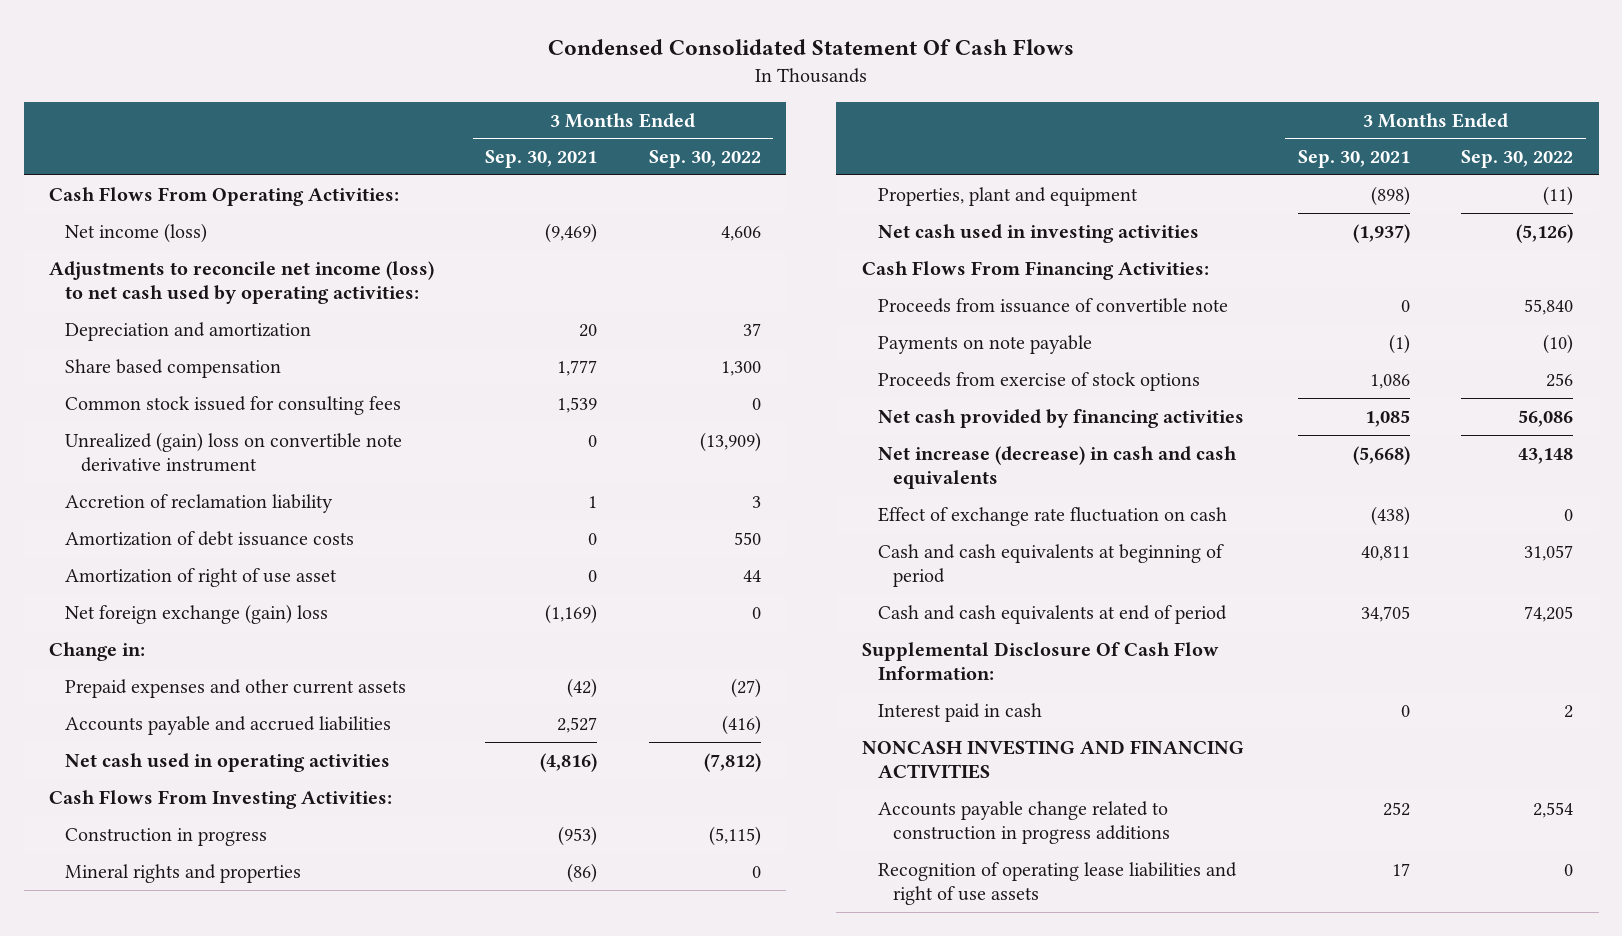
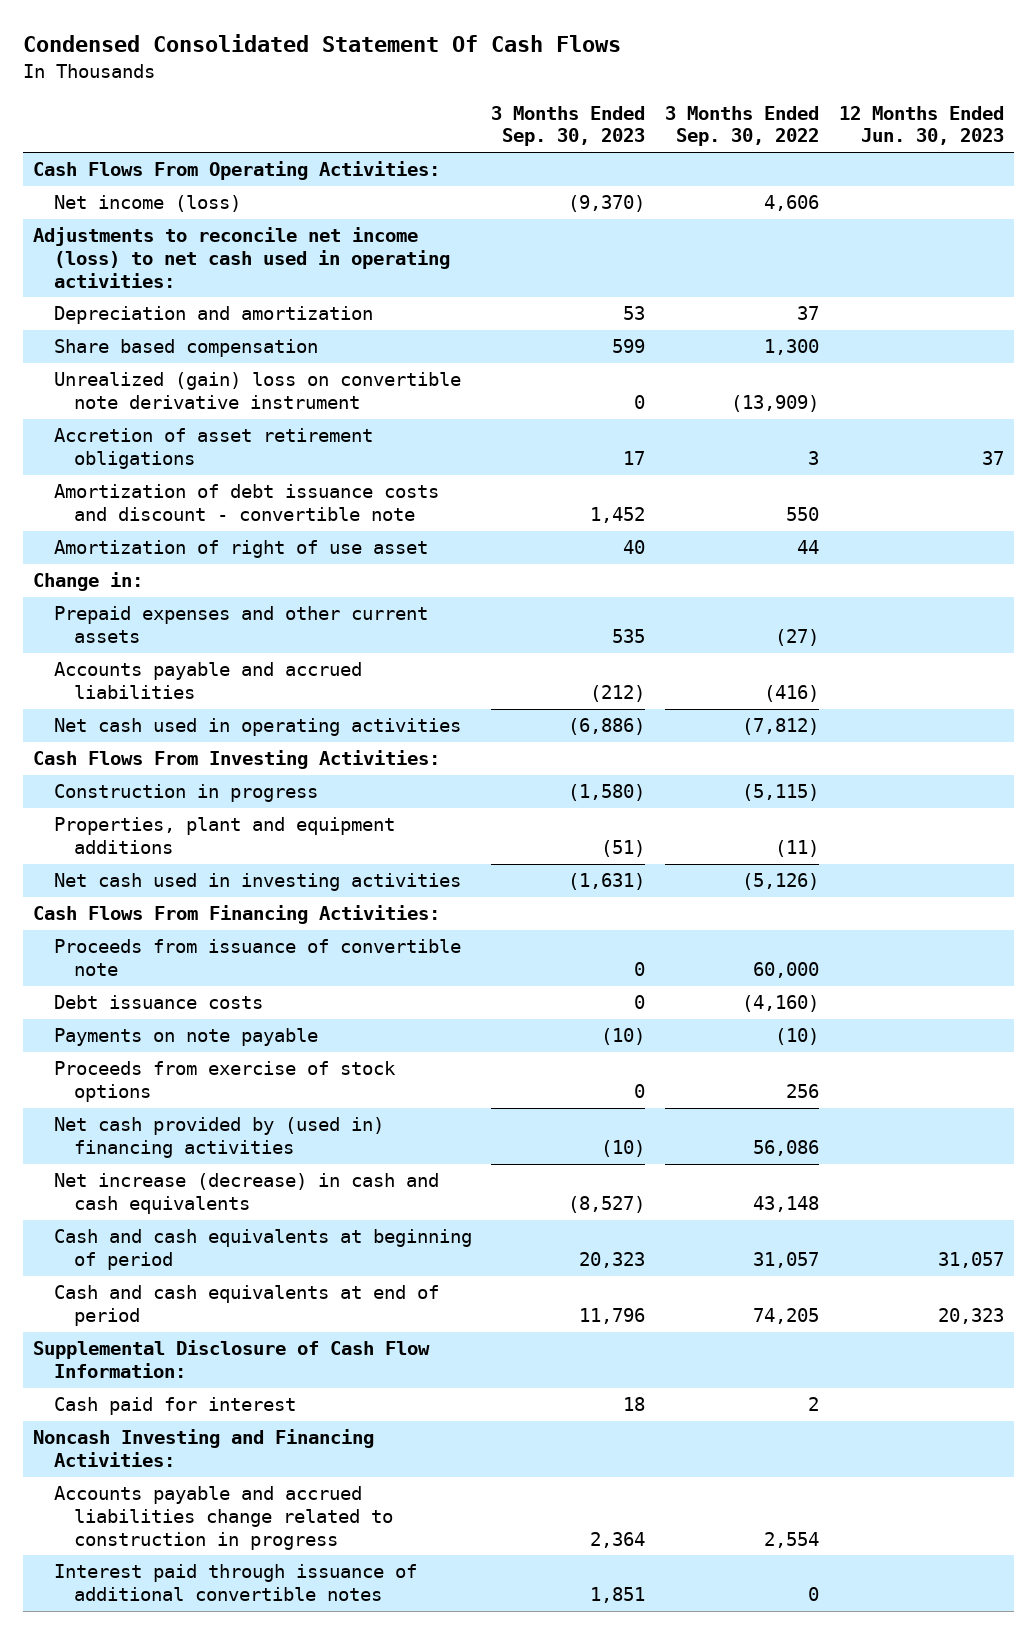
[485,150,598,169] Sep. 30, 2021 -> none
none -> [491,105,646,147] 3 Months Ended Sep. 30, 2023
none -> [838,105,1004,146] 12 Months Ended Jun. 30, 2023
[49,260,435,305] Adjustments to reconcile net income (loss) to net cash used by operating activities: -> [32,227,450,288] Adjustments to reconcile net income (loss) to net cash used in operating activities:
[65,395,402,415] Common stock issued for consulting fees -> none
[65,493,334,513] Accretion of reclamation liability -> none
none -> [53,428,373,469] Accretion of asset retirement obligations
[65,530,355,546] Amortization of debt issuance costs -> [53,484,439,521] Amortization of debt issuance costs and discount - convertible note
[65,603,329,624] Net foreign exchange (gain) loss -> none
[65,863,302,883] Mineral rights and properties -> none
[877,186,1138,206] Properties, plant and equipment -> [53,817,395,854] Properties, plant and equipment additions
[1524,298,1574,315] 55,840 -> [753,961,820,978] 60,000
none -> [53,995,263,1010] Debt issuance costs
[877,408,1244,428] Net cash provided by financing activities -> [53,1117,384,1158] Net cash provided by (used in) financing activities
[877,506,1227,526] Effect of exchange rate fluctuation on cash -> none
[877,861,1237,906] Recognition of operating lease liabilities and right of use assets -> none
[861,641,1219,681] Supplemental Disclosure Of Cash Flow Information: -> [32,1340,430,1378] Supplemental Disclosure of Cash Flow Information:
[877,702,1042,722] Interest paid in cash -> [53,1397,296,1416] Cash paid for interest
[861,739,1244,780] NONCASH INVESTING AND FINANCING ACTIVITIES -> [32,1429,374,1467] Noncash Investing and Financing Activities:
[877,800,1171,845] Accounts payable change related to construction in progress additions -> [53,1486,394,1550] Accounts payable and accrued liabilities change related to construction in progress
none -> [53,1564,417,1601] Interest paid through issuance of additional convertible notes

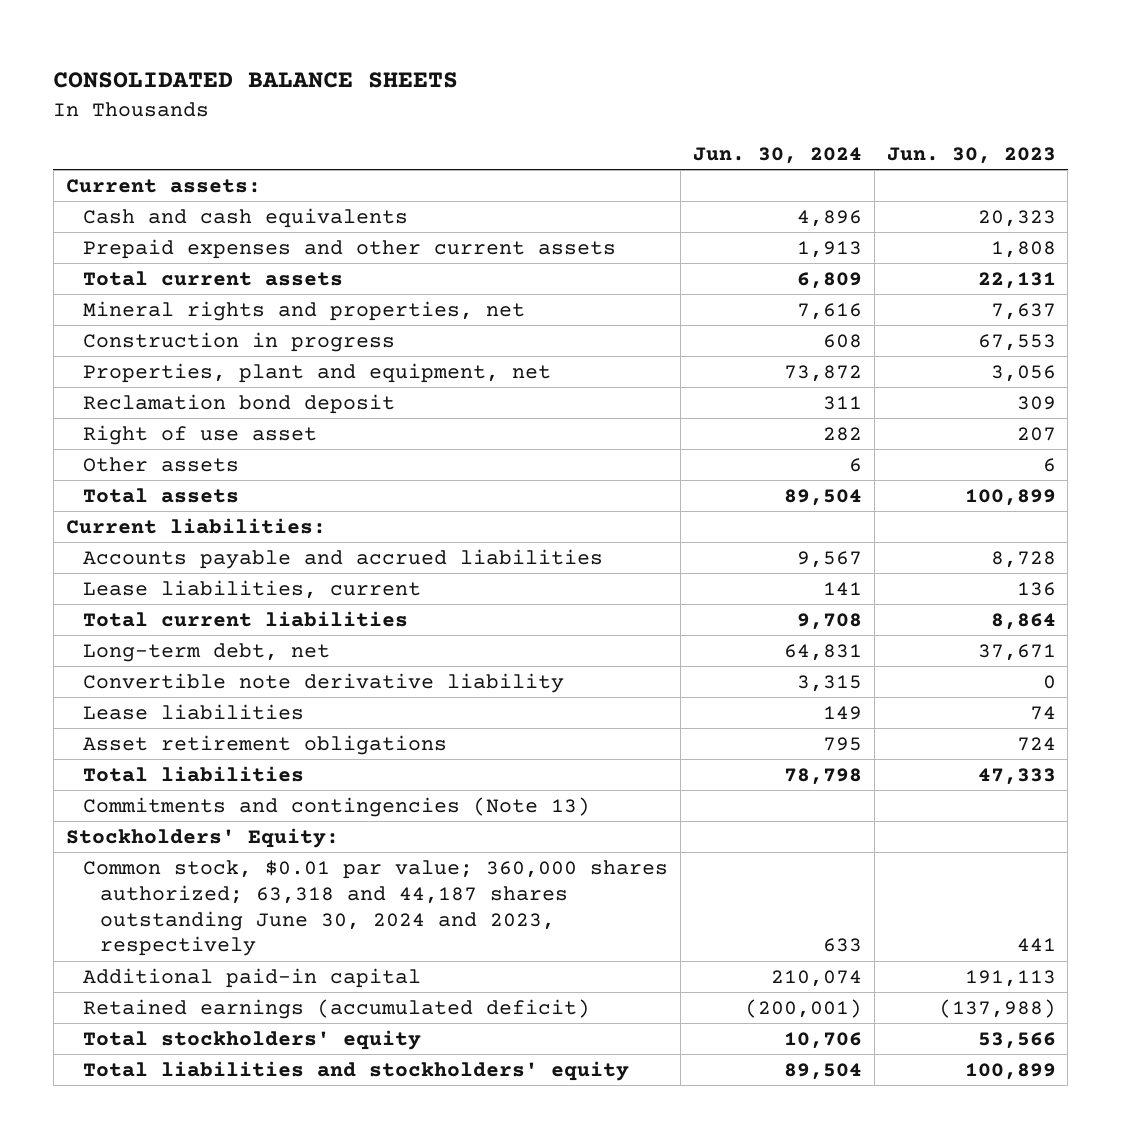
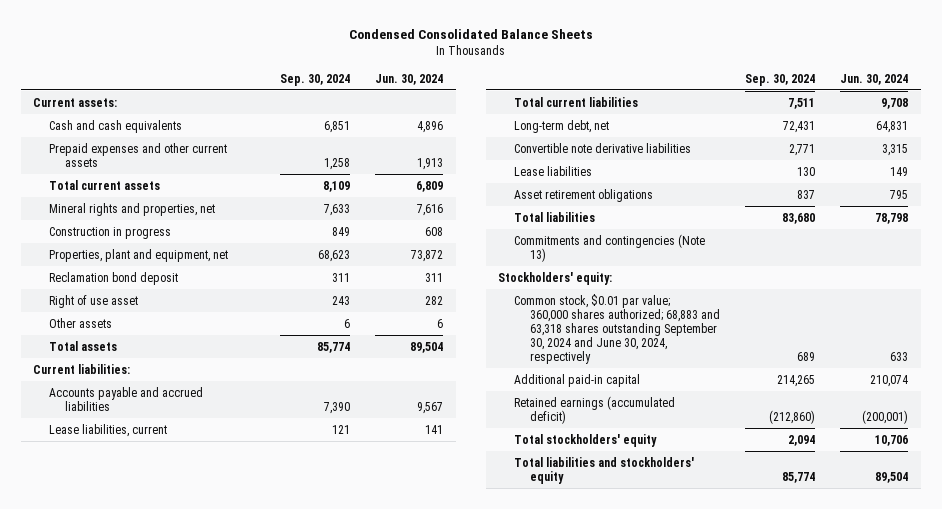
[53,72,459,89] CONSOLIDATED BALANCE SHEETS -> [348,29,593,40] Condensed Consolidated Balance Sheets
[886,147,1056,165] Jun. 30, 2023 -> none
none -> [280,73,351,86] Sep. 30, 2024
[83,672,565,693] Convertible note derivative liability -> [514,142,692,153] Convertible note derivative liabilities
[65,827,339,848] Stockholders' Equity: -> [498,271,613,285] Stockholders' equity:
[83,859,669,957] Common stock, $0.01 par value; 360,000 shares authorized; 63,318 and 44,187 shares outstanding June 30, 2024 and 2023, respectively -> [514,293,721,365] Common stock, $0.01 par value; 360,000 shares authorized; 68,883 and 63,318 shares outstanding September 30, 2024 and June 30, 2024, respectively

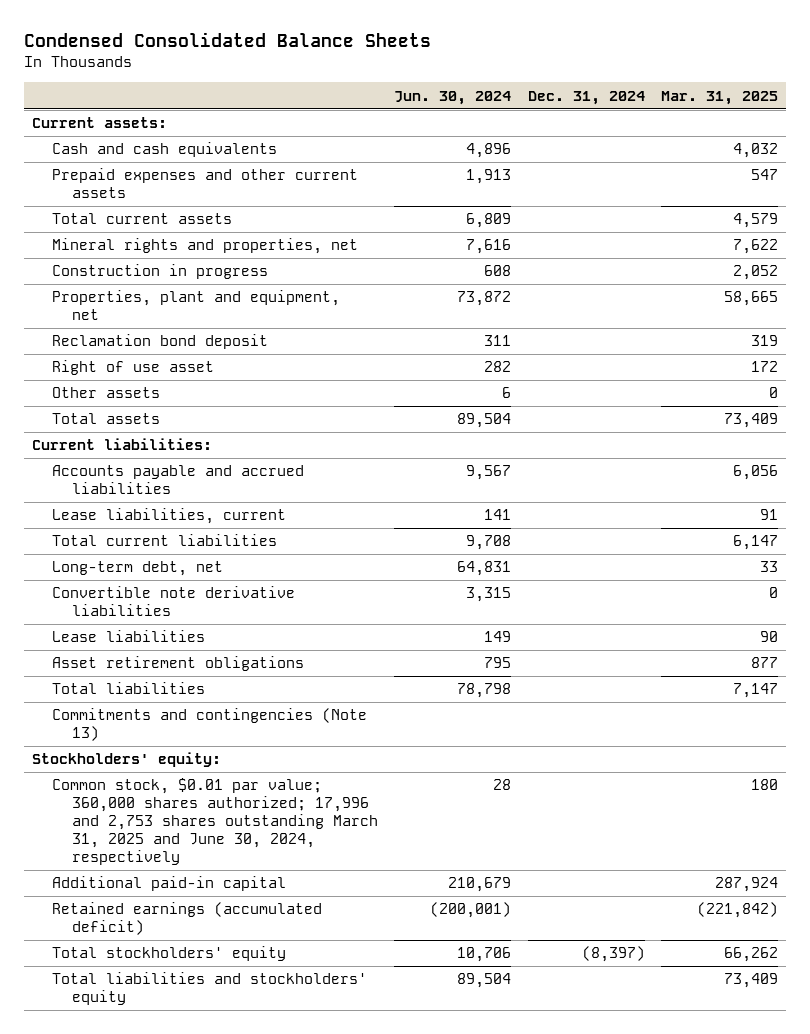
[280,73,351,86] Sep. 30, 2024 -> none
none -> [527,90,645,105] Dec. 31, 2024
none -> [661,90,779,105] Mar. 31, 2025
[514,293,721,365] Common stock, $0.01 par value; 360,000 shares authorized; 68,883 and 63,318 shares outstanding September 30, 2024 and June 30, 2024, respectively -> [51,778,379,865] Common stock, $0.01 par value; 360,000 shares authorized; 17,996 and 2,753 shares outstanding March 31, 2025 and June 30, 2024, respectively
[890,352,909,362] 633 -> [493,779,512,791] 28
[870,374,909,387] 210,074 -> [448,877,512,893] 210,679

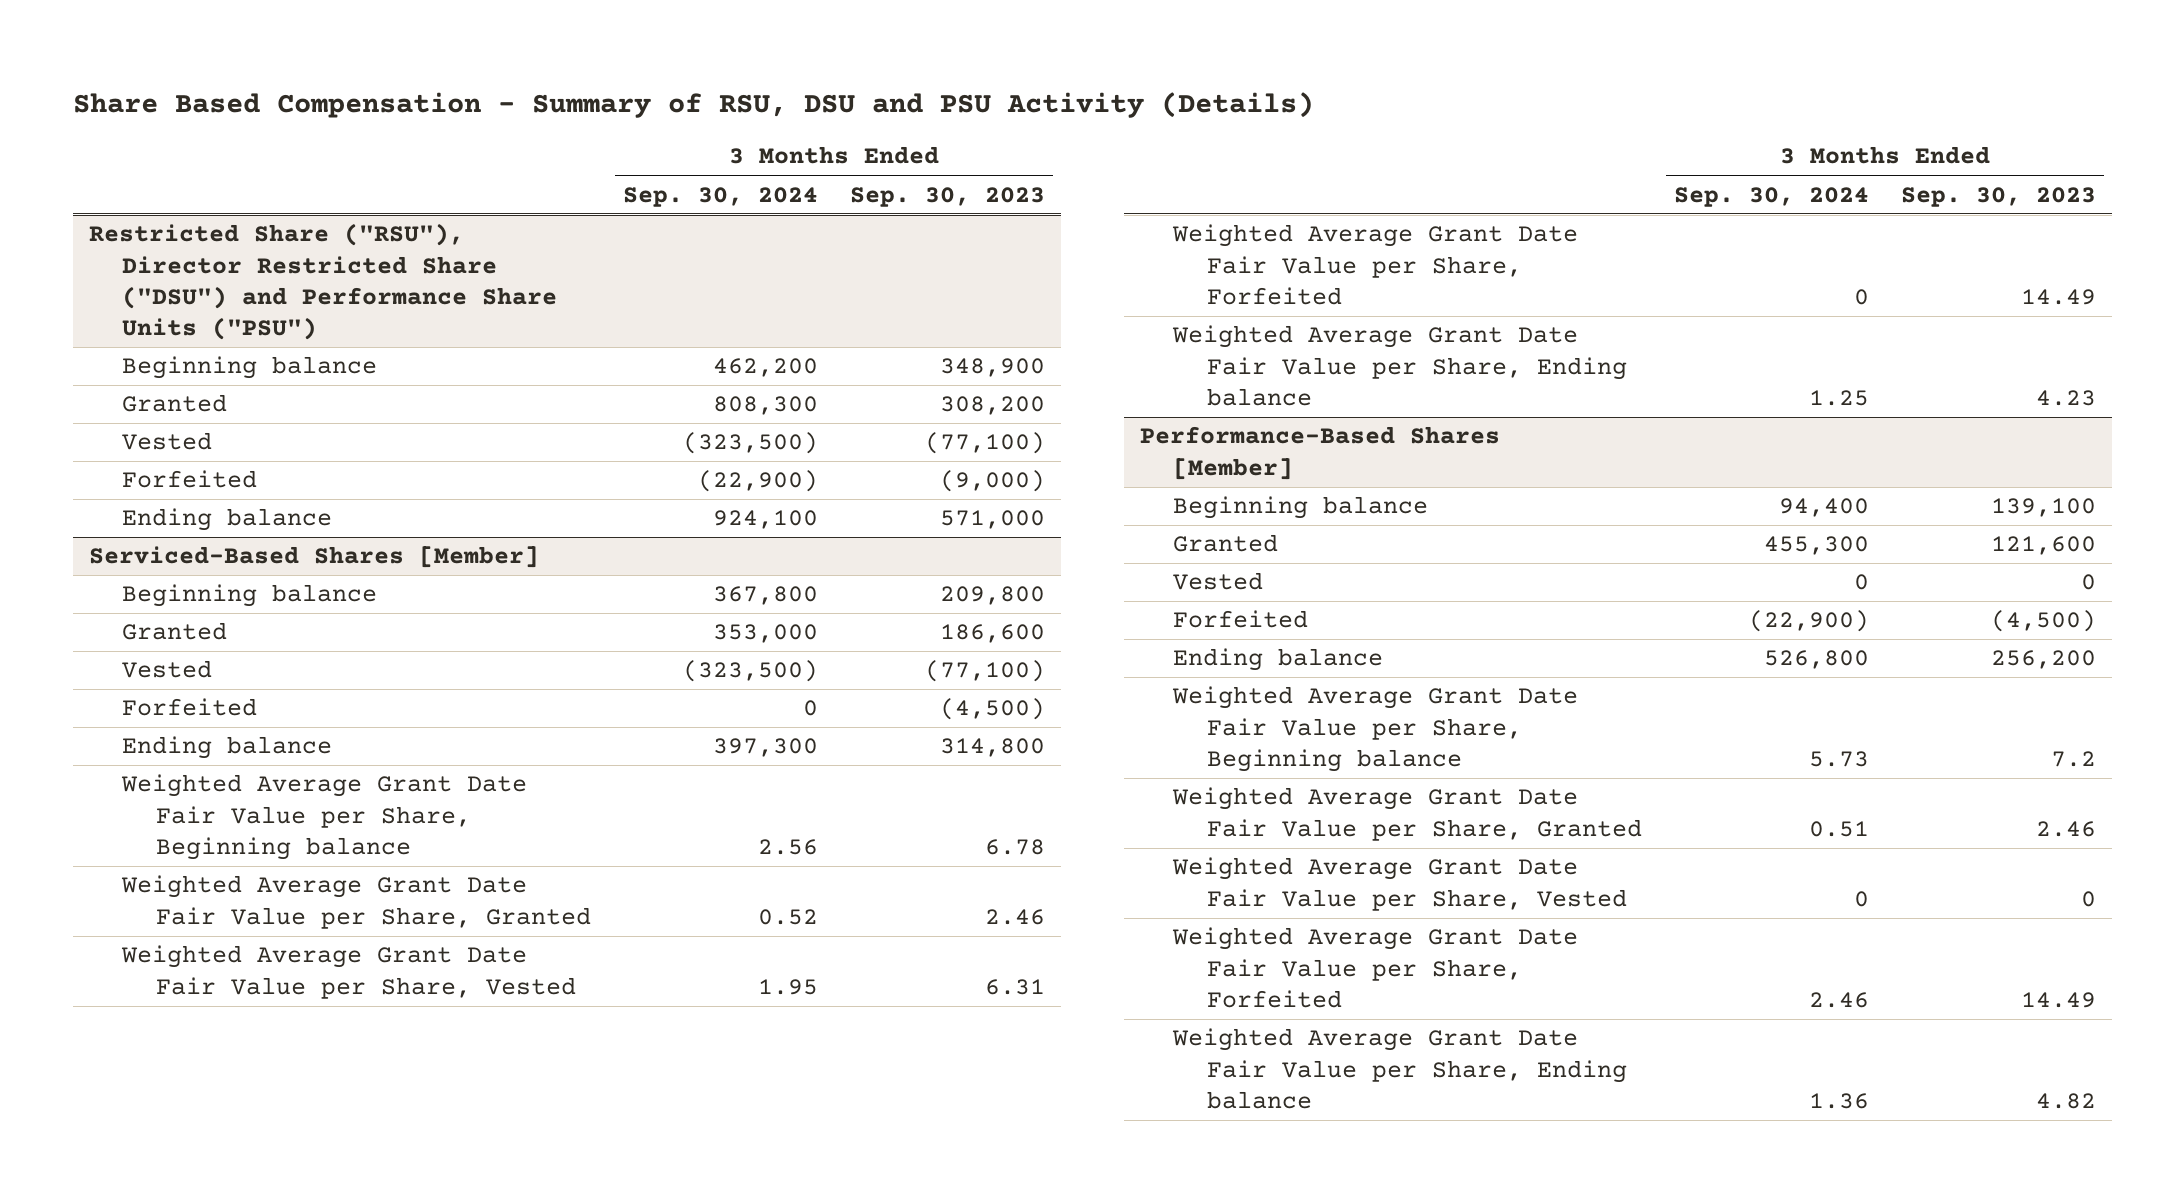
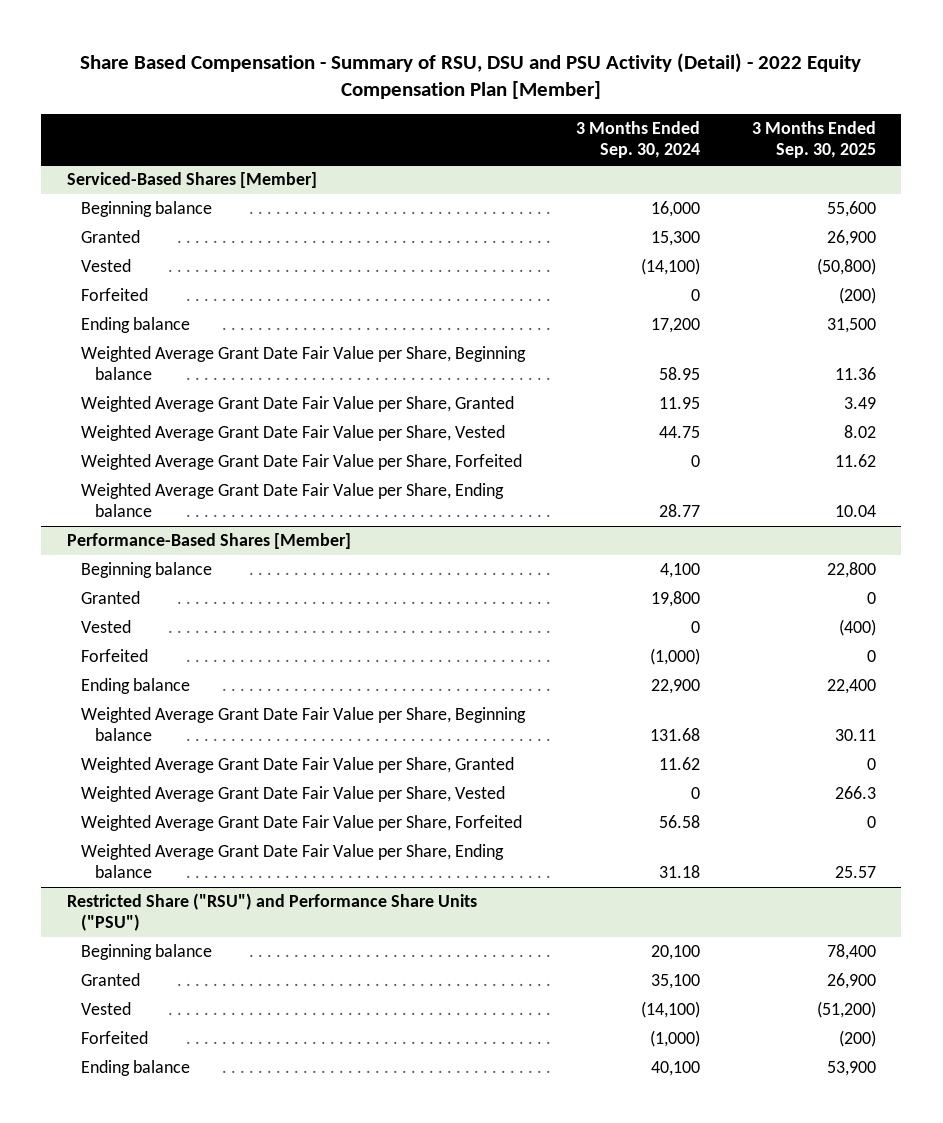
[72,91,1314,118] Share Based Compensation - Summary of RSU, DSU and PSU Activity (Details) -> [80,52,862,100] Share Based Compensation - Summary of RSU, DSU and PSU Activity (Detail) - 2022 Equity Compensation Plan [Member]
[849,186,1045,207] Sep. 30, 2023 -> none
none -> [751,121,876,159] 3 Months Ended Sep. 30, 2025
[88,223,558,341] Restricted Share ("RSU"), Director Restricted Share ("DSU") and Performance Share Units ("PSU") -> none
[122,356,378,380] Beginning balance -> none
[122,394,228,413] Granted -> none
[122,432,213,451] Vested -> none
[122,470,258,489] Forfeited -> none
[122,508,333,532] Ending balance -> none
[712,586,818,606] 367,800 -> [651,201,701,218] 16,000
[712,624,818,644] 353,000 -> [651,231,701,247] 15,300
[682,660,818,683] (323,500) -> [641,258,701,276] (14,100)
[712,738,818,758] 397,300 -> [651,318,701,334] 17,200
[757,838,818,855] 2.56 -> [659,367,701,381] 58.95
[757,908,818,925] 0.52 -> [659,397,701,410] 11.95
[757,978,818,995] 1.95 -> [659,426,701,439] 44.75
[1808,389,1869,406] 1.25 -> [659,504,701,518] 28.77
[1778,498,1869,518] 94,400 -> [660,563,701,579] 4,100
[1763,536,1869,556] 455,300 -> [651,591,701,608] 19,800
[1748,610,1869,633] (22,900) -> [650,648,701,666] (1,000)
[1763,650,1869,670] 526,800 -> [651,679,701,695] 22,900
[1808,750,1869,767] 5.73 -> [650,728,701,742] 131.68
[1808,820,1869,837] 0.51 -> [659,757,701,771] 11.62
[1808,991,1869,1008] 2.46 -> [659,815,701,829] 56.58
[1808,1092,1869,1109] 1.36 -> [659,865,701,879] 31.18
none -> [67,893,478,932] Restricted Share ("RSU") and Performance Share Units ("PSU")
none -> [81,944,213,961] Beginning balance
none -> [81,973,141,987] Granted
none -> [81,1002,132,1016] Vested
none -> [81,1031,149,1045] Forfeited
none -> [81,1060,191,1077] Ending balance

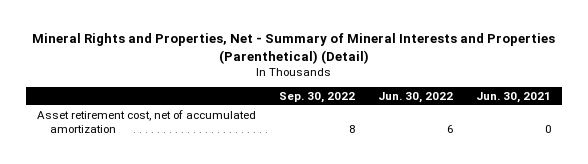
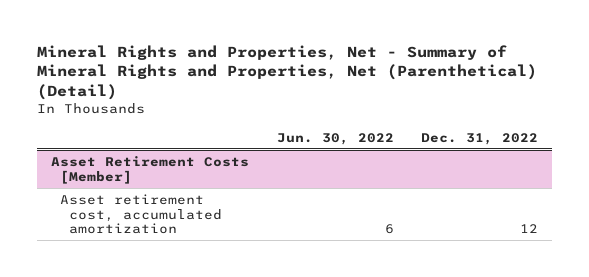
[31,33,555,64] Mineral Rights and Properties, Net - Summary of Mineral Interests and Properties (Parenthetical) (Detail) -> [37,44,538,100] Mineral Rights and Properties, Net - Summary of Mineral Rights and Properties, Net (Parenthetical) (Detail)
[278,91,355,103] Sep. 30, 2022 -> none
[475,91,551,103] Jun. 30, 2021 -> none
none -> [421,132,539,145] Dec. 31, 2022
none -> [50,155,249,184] Asset Retirement Costs [Member]
[37,109,257,134] Asset retirement cost, net of accumulated amortization -> [59,193,223,235] Asset retirement cost, accumulated amortization

